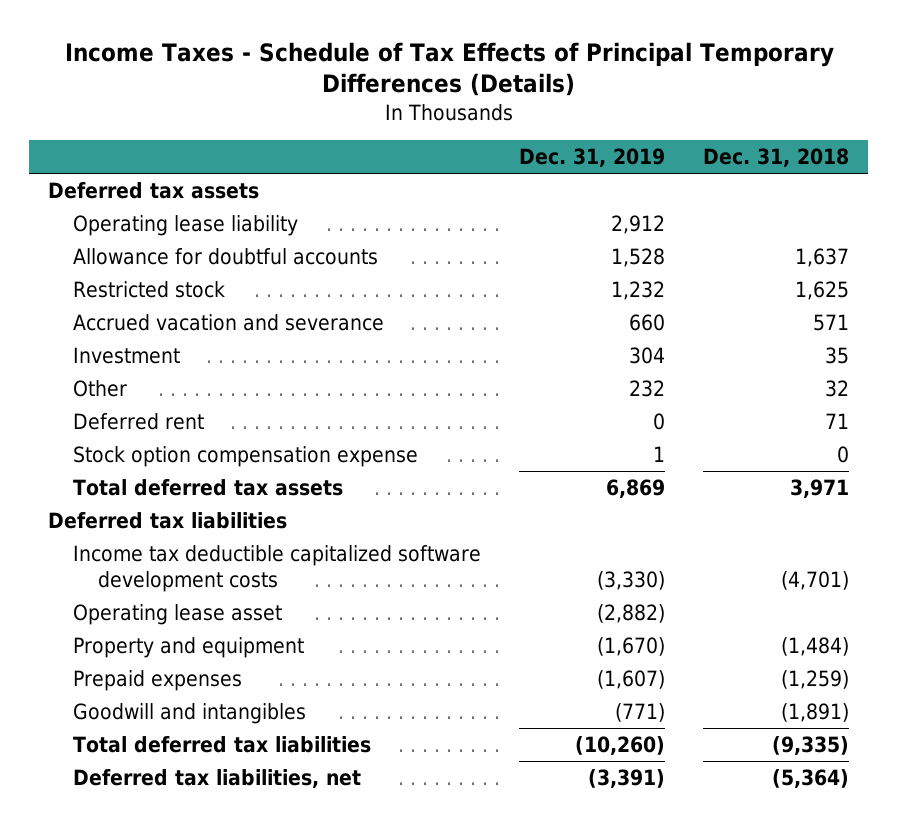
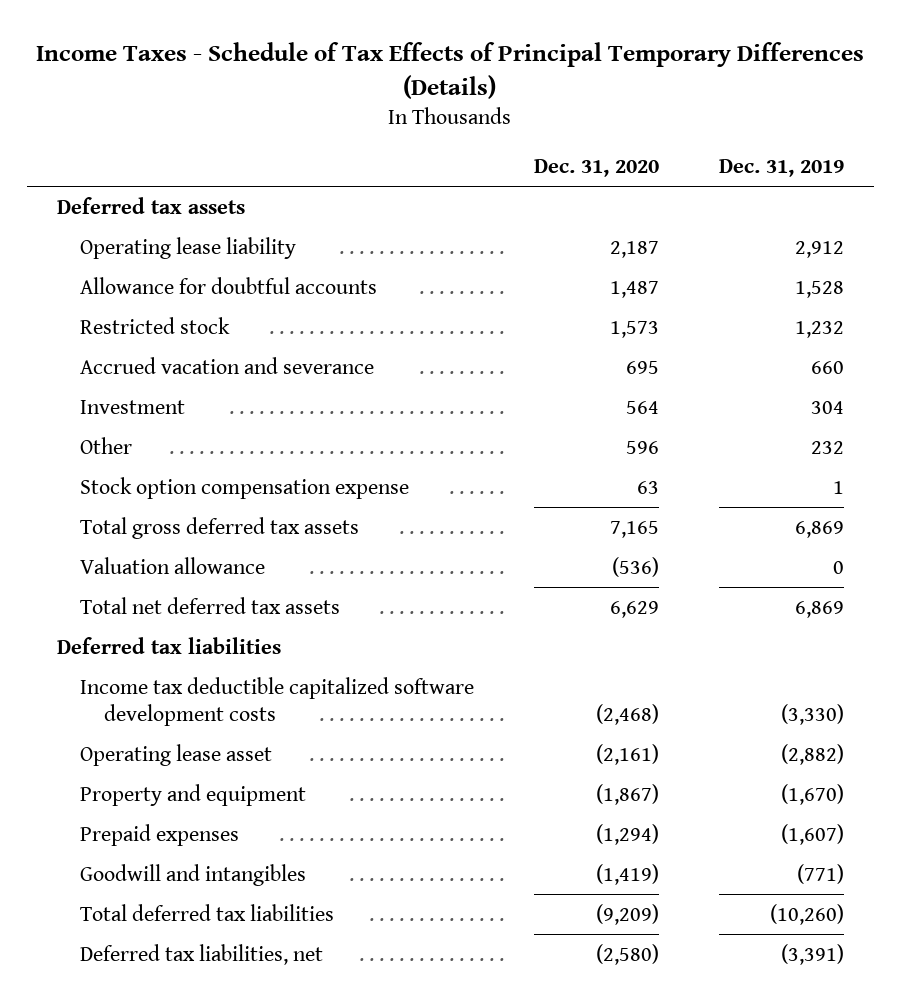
[703,147,850,167] Dec. 31, 2018 -> none
none -> [534,159,660,178] Dec. 31, 2020
[72,413,204,431] Deferred rent -> none
none -> [80,516,360,539] Total gross deferred tax assets
none -> [80,556,266,574] Valuation allowance
[72,479,343,497] Total deferred tax assets -> [80,596,341,614] Total net deferred tax assets

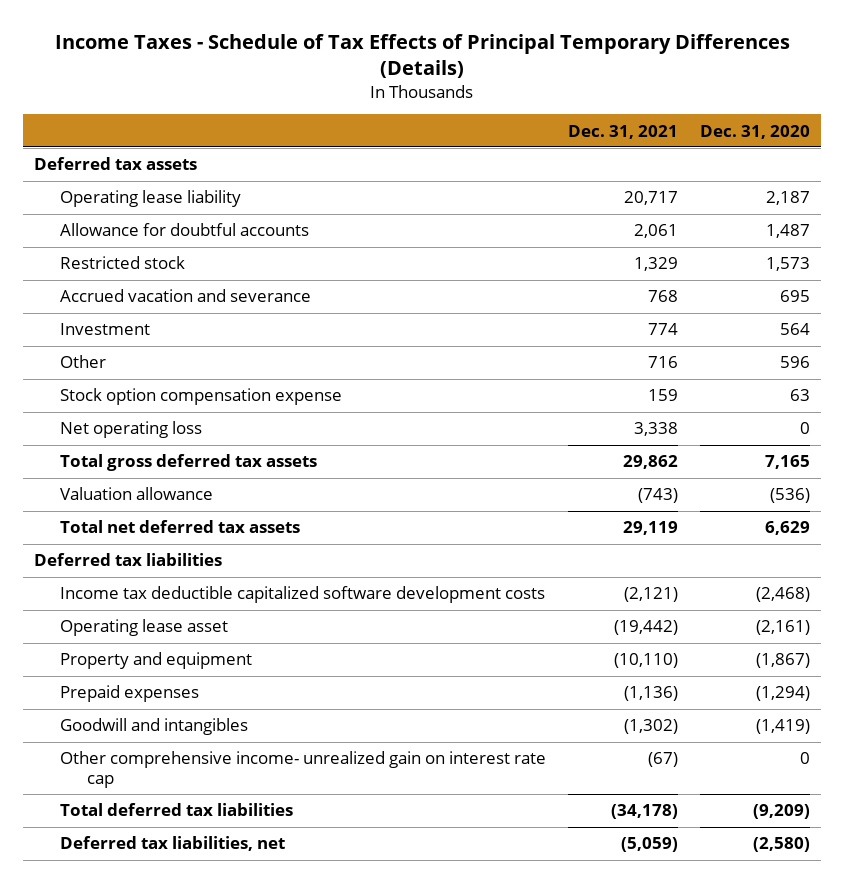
[719,159,845,178] Dec. 31, 2019 -> none
none -> [568,124,679,139] Dec. 31, 2021
none -> [60,421,203,439] Net operating loss
none -> [60,751,547,788] Other comprehensive income- unrealized gain on interest rate cap

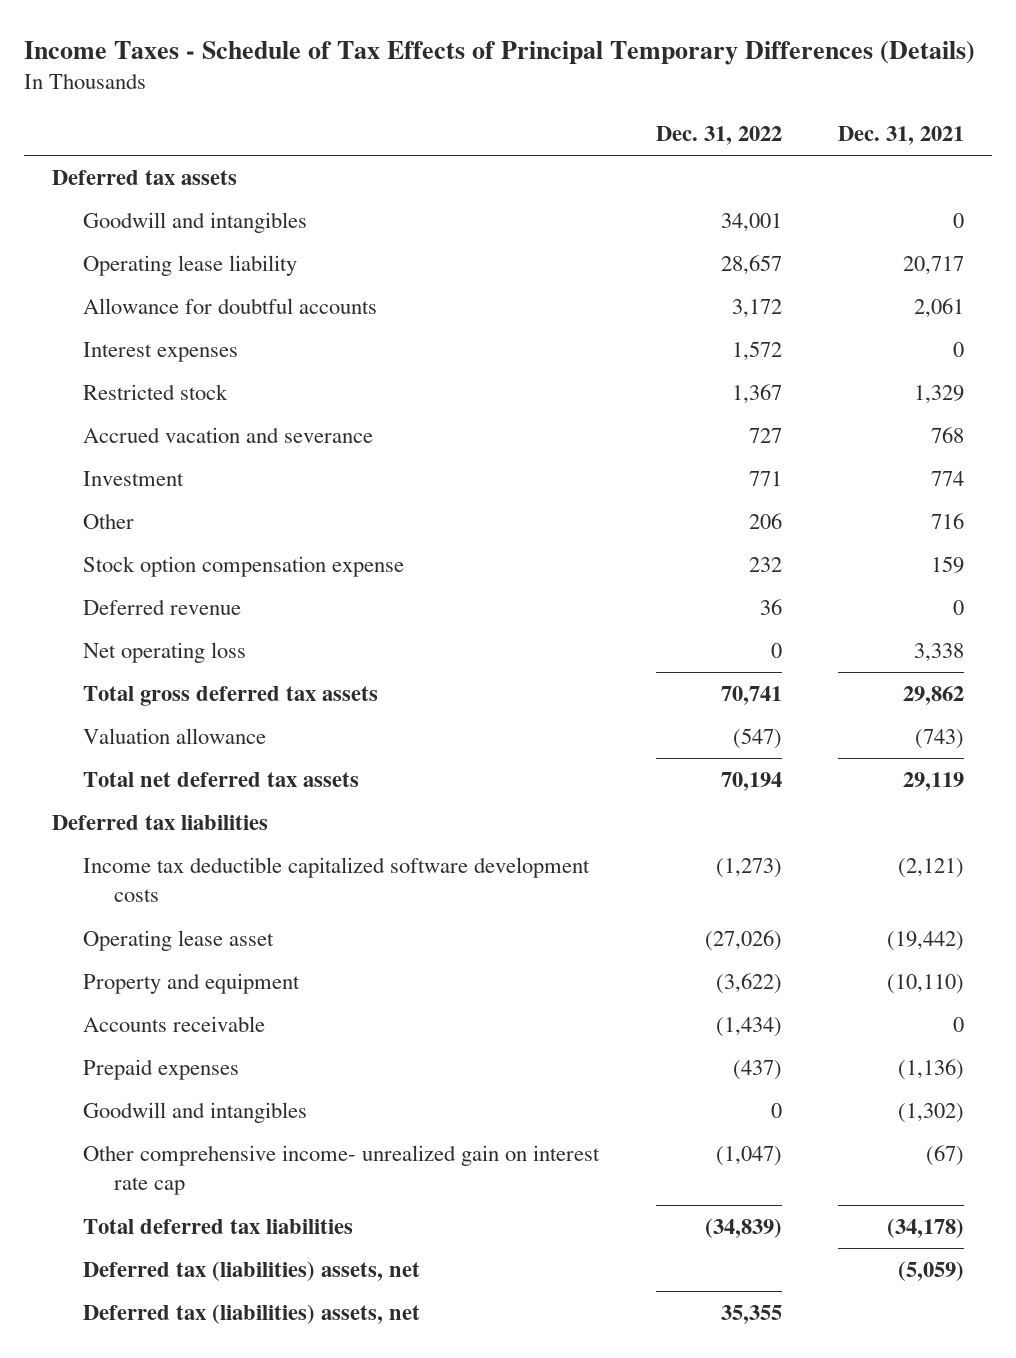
[699,124,810,139] Dec. 31, 2020 -> none
none -> [655,125,782,145] Dec. 31, 2022
none -> [83,212,308,234] Goodwill and intangibles
none -> [83,342,239,363] Interest expenses
none -> [83,599,242,616] Deferred revenue
none -> [83,1016,266,1033] Accounts receivable
[60,836,286,852] Deferred tax liabilities, net -> [83,1261,421,1282] Deferred tax (liabilities) assets, net
none -> [83,1304,421,1325] Deferred tax (liabilities) assets, net

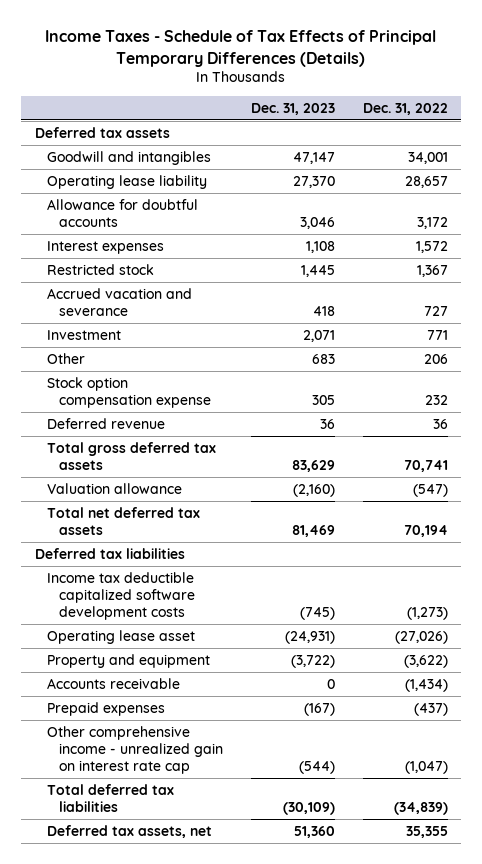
[837,125,964,145] Dec. 31, 2021 -> none
none -> [250,102,335,115] Dec. 31, 2023
[83,642,247,664] Net operating loss -> none
[83,1102,308,1124] Goodwill and intangibles -> none
[83,1145,601,1196] Other comprehensive income- unrealized gain on interest rate cap -> [46,725,224,775] Other comprehensive income - unrealized gain on interest rate cap
[83,1261,421,1282] Deferred tax (liabilities) assets, net -> none
[83,1304,421,1325] Deferred tax (liabilities) assets, net -> [46,824,212,838] Deferred tax assets, net

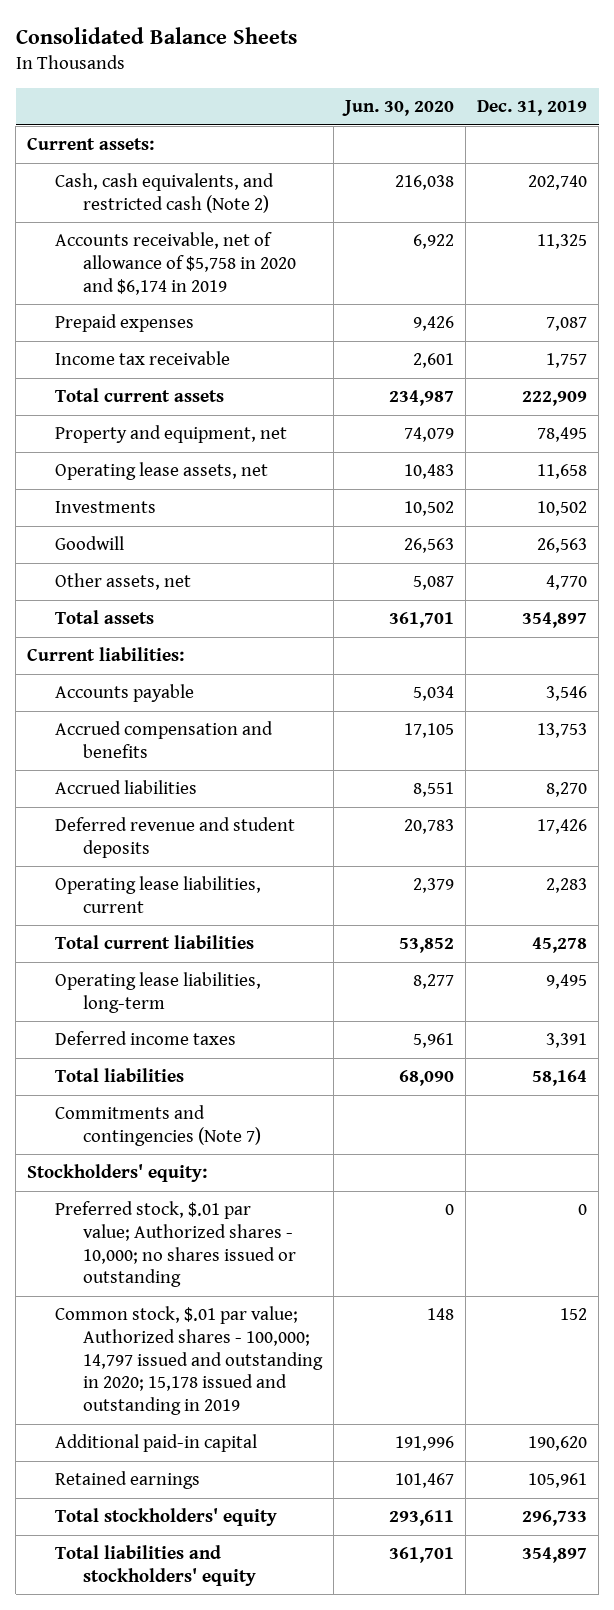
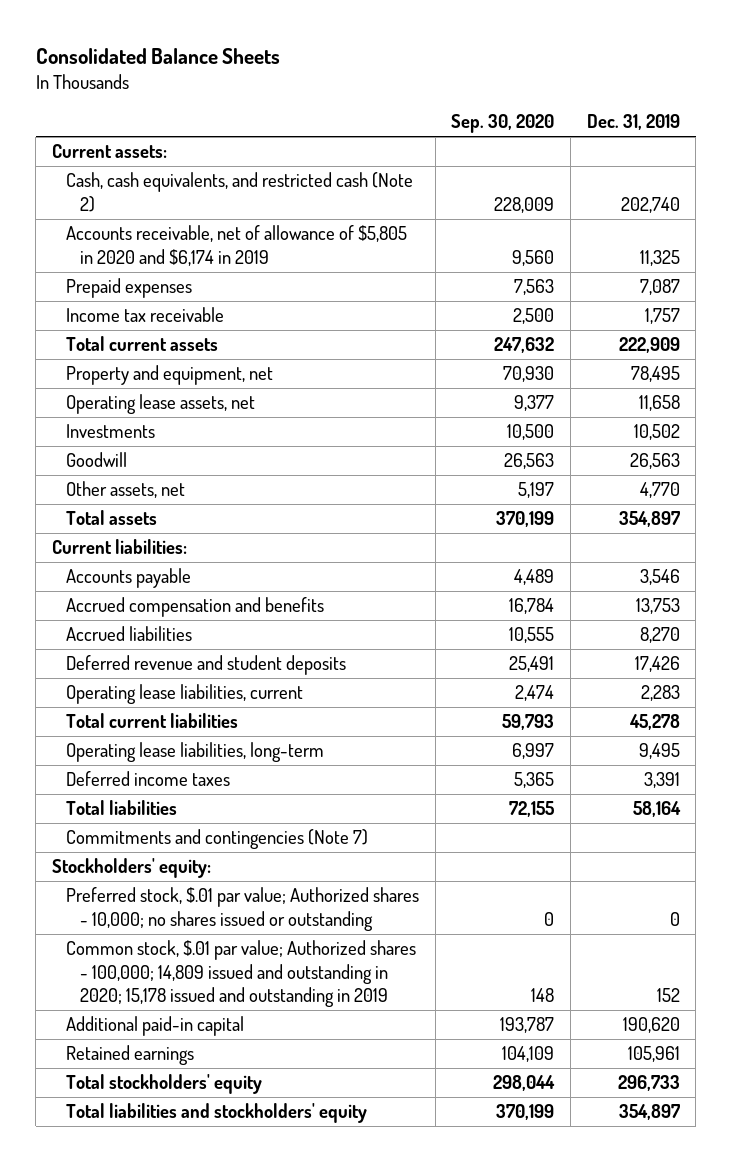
[341,99,454,116] Jun. 30, 2020 -> none
none -> [451,114,555,134] Sep. 30, 2020
[54,232,296,295] Accounts receivable, net of allowance of $5,758 in 2020 and $6,174 in 2019 -> [66,225,408,266] Accounts receivable, net of allowance of $5,805 in 2020 and $6,174 in 2019
[54,1306,323,1416] Common stock, $.01 par value; Authorized shares - 100,000; 14,797 issued and outstanding in 2020; 15,178 issued and outstanding in 2019 -> [66,940,417,1008] Common stock, $.01 par value; Authorized shares - 100,000; 14,809 issued and outstanding in 2020; 15,178 issued and outstanding in 2019

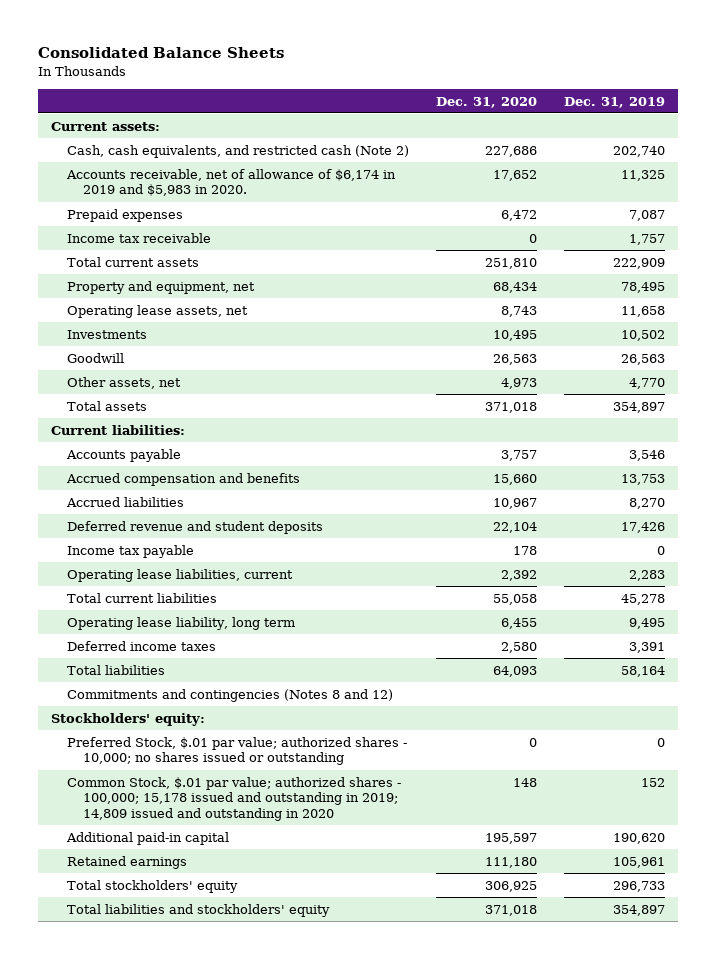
[451,114,555,134] Sep. 30, 2020 -> none
none -> [435,96,537,108] Dec. 31, 2020
[66,225,408,266] Accounts receivable, net of allowance of $5,805 in 2020 and $6,174 in 2019 -> [66,168,397,197] Accounts receivable, net of allowance of $6,174 in 2019 and $5,983 in 2020.
none -> [67,544,195,558] Income tax payable
[66,742,325,763] Operating lease liabilities, long-term -> [67,616,296,630] Operating lease liability, long term
[66,829,369,850] Commitments and contingencies (Note 7) -> [67,688,394,702] Commitments and contingencies (Notes 8 and 12)
[66,887,420,931] Preferred stock, $.01 par value; Authorized shares - 10,000; no shares issued or outstanding -> [67,736,408,766] Preferred Stock, $.01 par value; authorized shares - 10,000; no shares issued or outstanding
[66,940,417,1008] Common stock, $.01 par value; Authorized shares - 100,000; 14,809 issued and outstanding in 2020; 15,178 issued and outstanding in 2019 -> [67,776,402,821] Common Stock, $.01 par value; authorized shares - 100,000; 15,178 issued and outstanding in 2019; 14,809 issued and outstanding in 2020

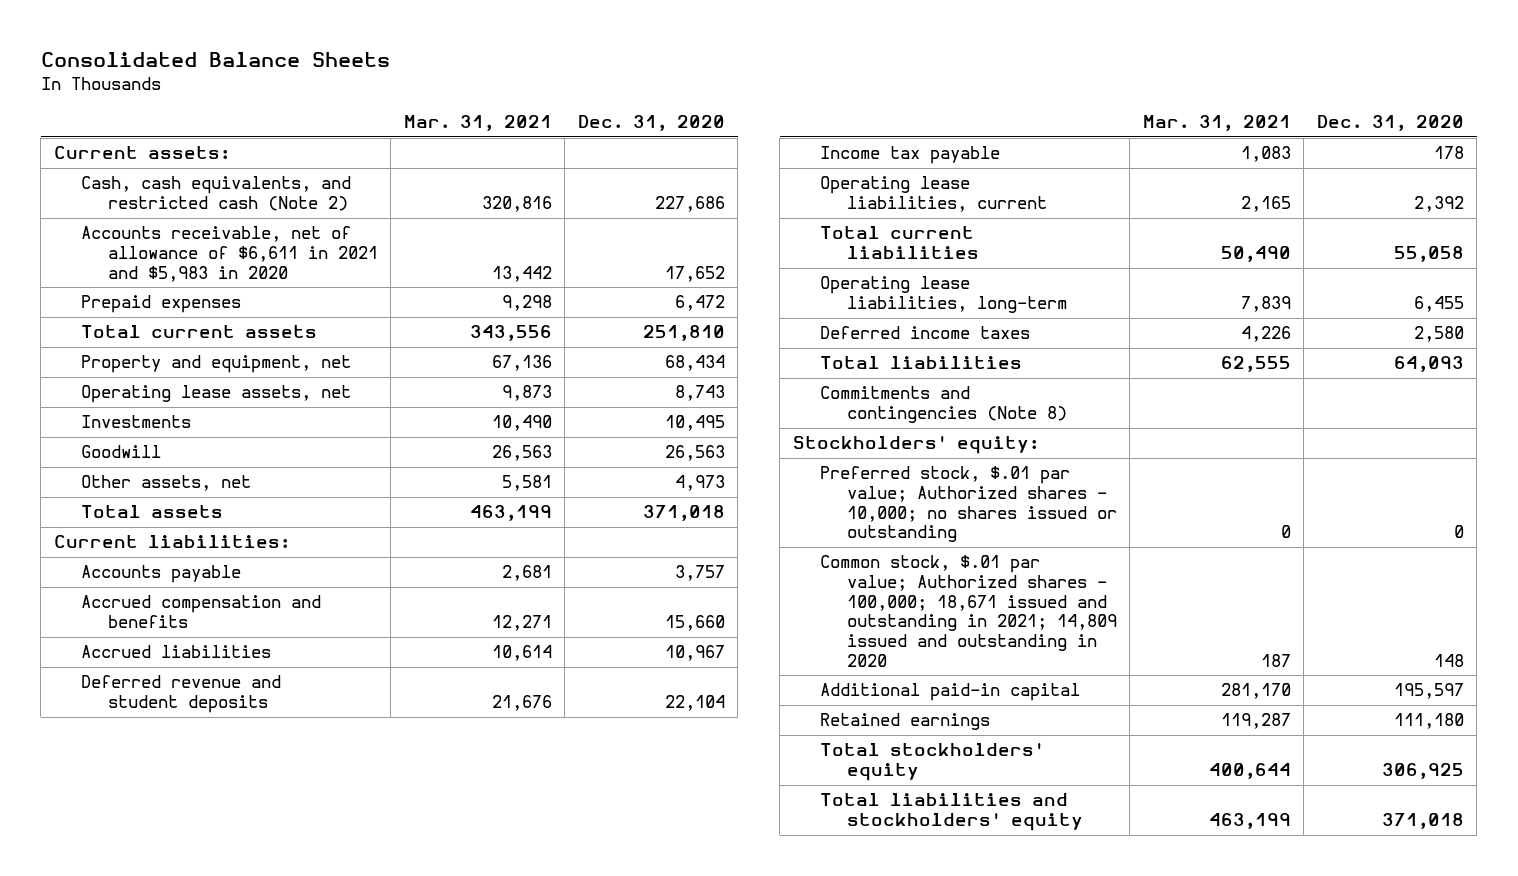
[563,96,665,108] Dec. 31, 2019 -> none
none -> [403,114,552,131] Mar. 31, 2021
[66,168,397,197] Accounts receivable, net of allowance of $6,174 in 2019 and $5,983 in 2020. -> [80,226,378,282] Accounts receivable, net of allowance of $6,611 in 2021 and $5,983 in 2020
[67,232,212,243] Income tax receivable -> none
[67,616,296,630] Operating lease liability, long term -> [819,276,1067,314] Operating lease liabilities, long-term
[67,688,394,702] Commitments and contingencies (Notes 8 and 12) -> [819,386,1067,424] Commitments and contingencies (Note 8)
[67,736,408,766] Preferred Stock, $.01 par value; authorized shares - 10,000; no shares issued or outstanding -> [819,466,1117,543] Preferred stock, $.01 par value; Authorized shares - 10,000; no shares issued or outstanding
[67,776,402,821] Common Stock, $.01 par value; authorized shares - 100,000; 15,178 issued and outstanding in 2019; 14,809 issued and outstanding in 2020 -> [819,555,1117,667] Common stock, $.01 par value; Authorized shares - 100,000; 18,671 issued and outstanding in 2021; 14,809 issued and outstanding in 2020

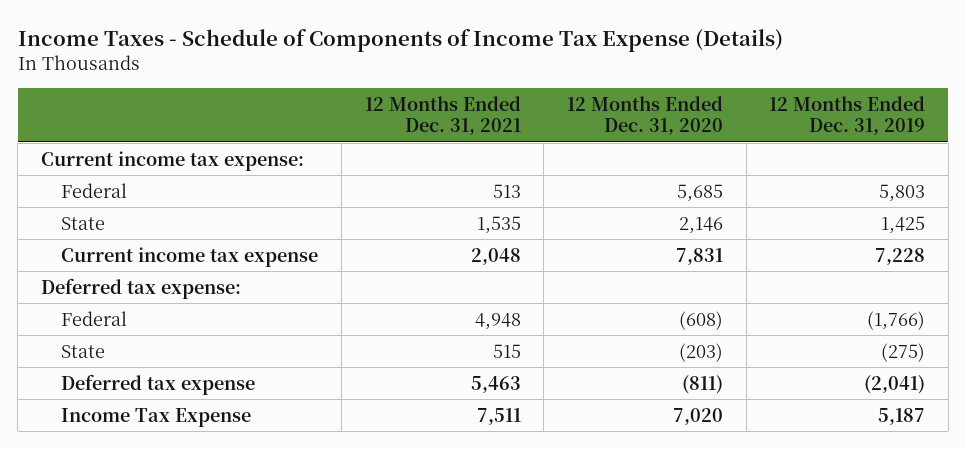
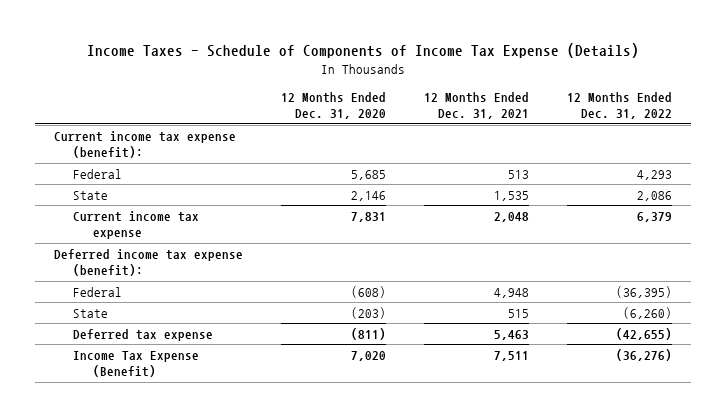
[769,95,926,136] 12 Months Ended Dec. 31, 2019 -> none
none -> [567,91,673,120] 12 Months Ended Dec. 31, 2022
[41,150,305,171] Current income tax expense: -> [54,130,237,159] Current income tax expense (benefit):
[41,277,242,299] Deferred tax expense: -> [54,248,244,277] Deferred income tax expense (benefit):
[61,407,252,427] Income Tax Expense -> [73,350,200,378] Income Tax Expense (Benefit)

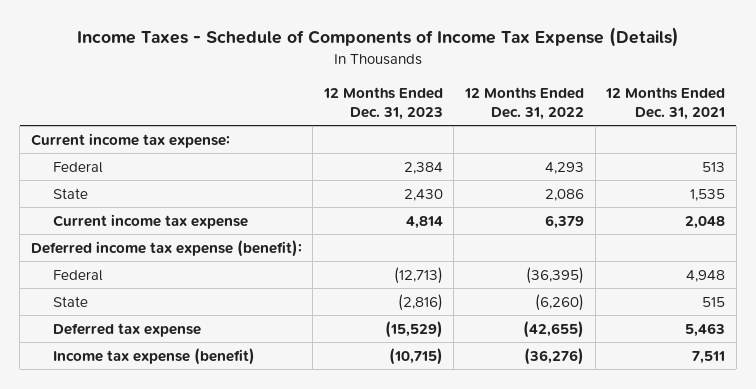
[281,91,387,120] 12 Months Ended Dec. 31, 2020 -> none
none -> [322,86,443,120] 12 Months Ended Dec. 31, 2023
[54,130,237,159] Current income tax expense (benefit): -> [30,132,230,148] Current income tax expense:
[73,350,200,378] Income Tax Expense (Benefit) -> [53,347,256,365] Income tax expense (benefit)

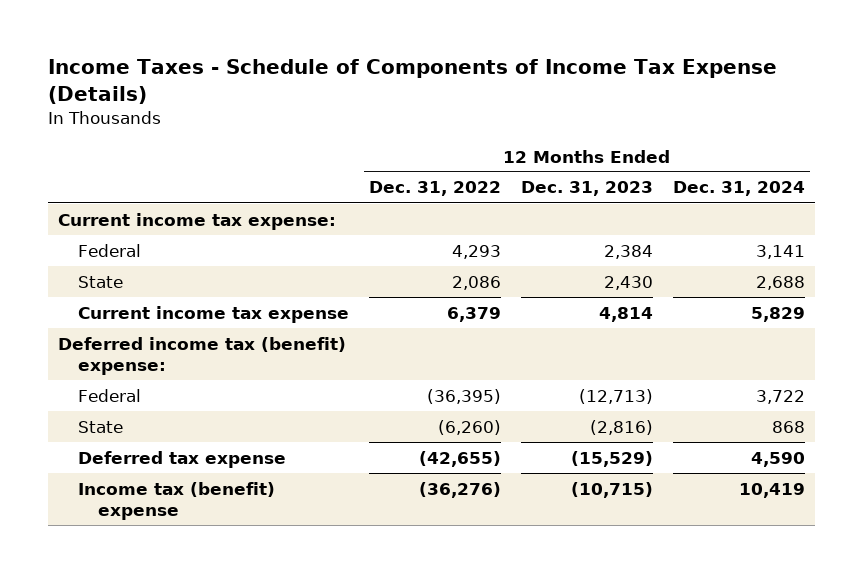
[605,86,726,120] 12 Months Ended Dec. 31, 2021 -> none
none -> [672,181,805,197] Dec. 31, 2024
[30,239,302,257] Deferred income tax expense (benefit): -> [57,336,346,376] Deferred income tax (benefit) expense:
[53,347,256,365] Income tax expense (benefit) -> [77,481,275,521] Income tax (benefit) expense

